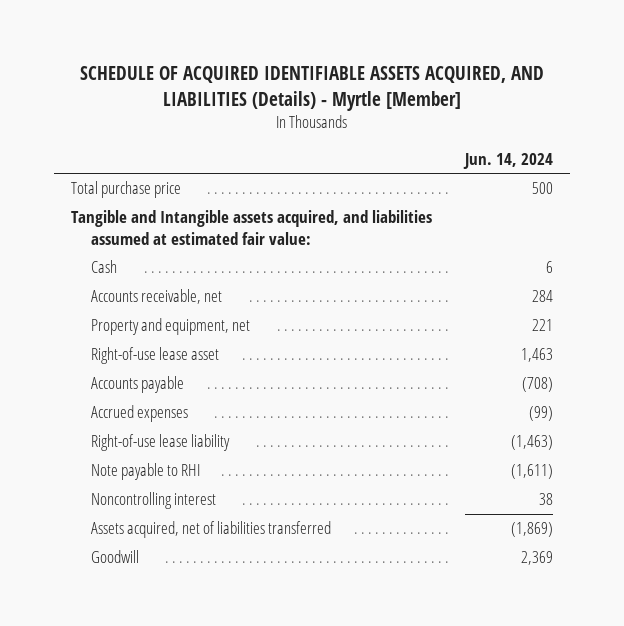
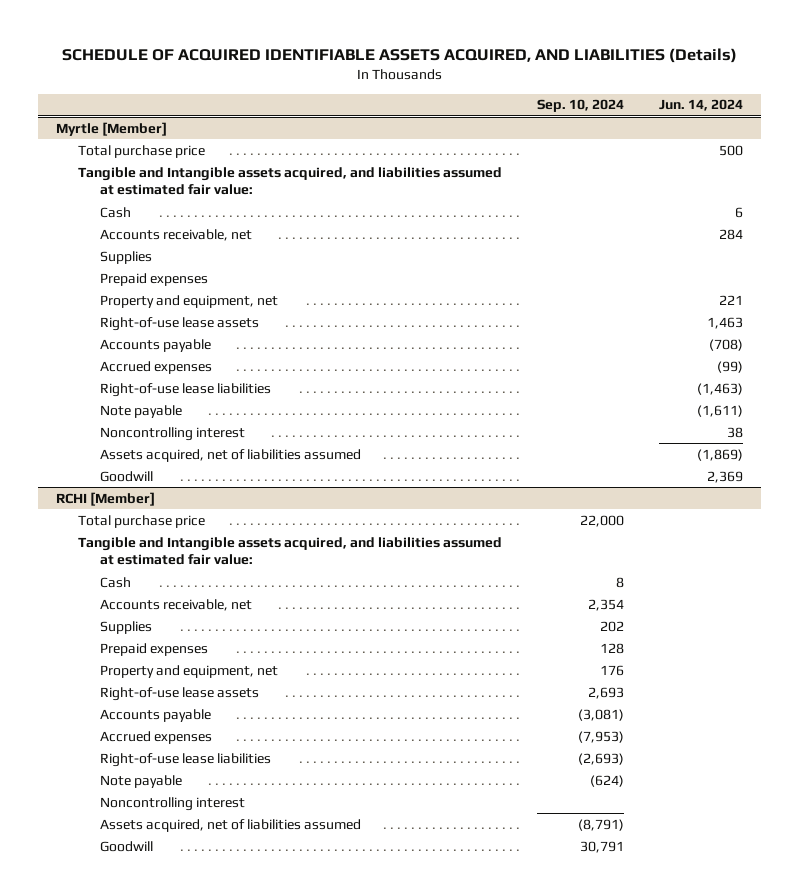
[80,65,545,111] SCHEDULE OF ACQUIRED IDENTIFIABLE ASSETS ACQUIRED, AND LIABILITIES (Details) - Myrtle [Member] -> [61,48,737,64] SCHEDULE OF ACQUIRED IDENTIFIABLE ASSETS ACQUIRED, AND LIABILITIES (Details)
none -> [537,99,625,113] Sep. 10, 2024
none -> [55,121,167,136] Myrtle [Member]
none -> [100,250,153,264] Supplies
none -> [100,272,209,286] Prepaid expenses
[91,347,220,365] Right-of-use lease asset -> [100,316,260,331] Right-of-use lease assets
[91,434,231,452] Right-of-use lease liability -> [100,382,272,397] Right-of-use lease liabilities
[91,463,201,481] Note payable to RHI -> [100,404,183,418] Note payable
[91,521,332,539] Assets acquired, net of liabilities transferred -> [100,448,362,462] Assets acquired, net of liabilities assumed
none -> [55,491,155,506] RCHI [Member]
none -> [77,514,205,528] Total purchase price
none -> [77,536,502,566] Tangible and Intangible assets acquired, and liabilities assumed at estimated fair value:
none -> [100,576,132,588] Cash
none -> [100,598,253,611] Accounts receivable, net
none -> [100,620,153,634] Supplies
none -> [100,642,209,656] Prepaid expenses
none -> [100,664,279,678] Property and equipment, net
none -> [100,686,260,701] Right-of-use lease assets
none -> [100,708,212,722] Accounts payable
none -> [100,730,213,744] Accrued expenses
none -> [100,752,272,767] Right-of-use lease liabilities
none -> [100,774,183,788] Note payable
none -> [100,796,246,811] Noncontrolling interest
none -> [100,818,362,832] Assets acquired, net of liabilities assumed
none -> [100,840,154,852] Goodwill

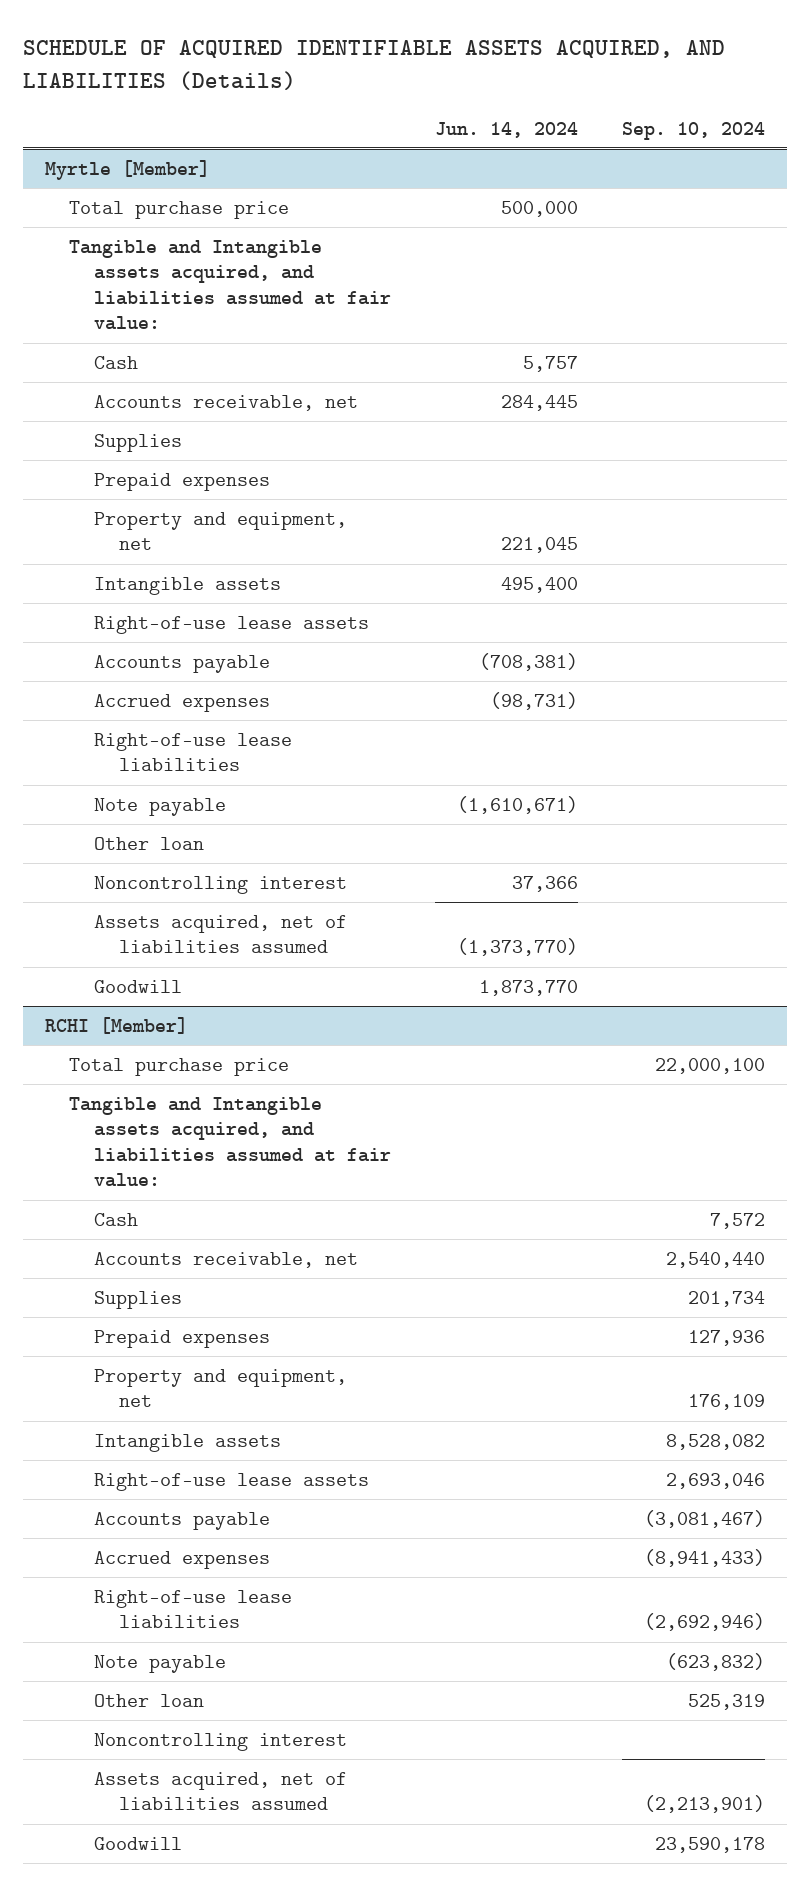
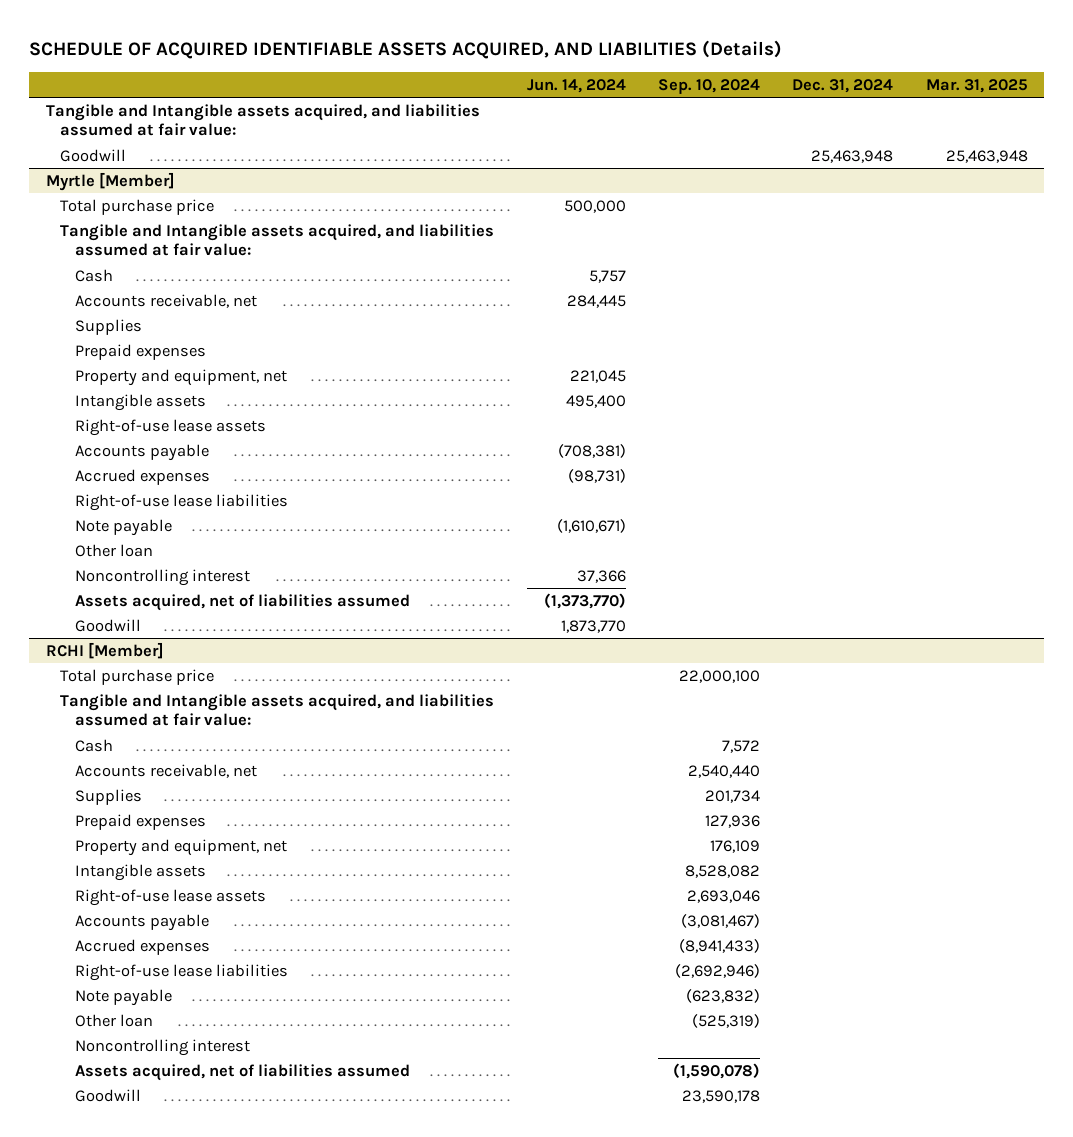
none -> [792,78,894,93] Dec. 31, 2024
none -> [925,78,1028,93] Mar. 31, 2025
none -> [45,103,480,137] Tangible and Intangible assets acquired, and liabilities assumed at fair value:
none -> [60,148,127,162] Goodwill
[687,1694,765,1711] 525,319 -> [691,1013,760,1028] (525,319)
[643,1795,765,1814] (2,213,901) -> [672,1062,760,1079] (1,590,078)

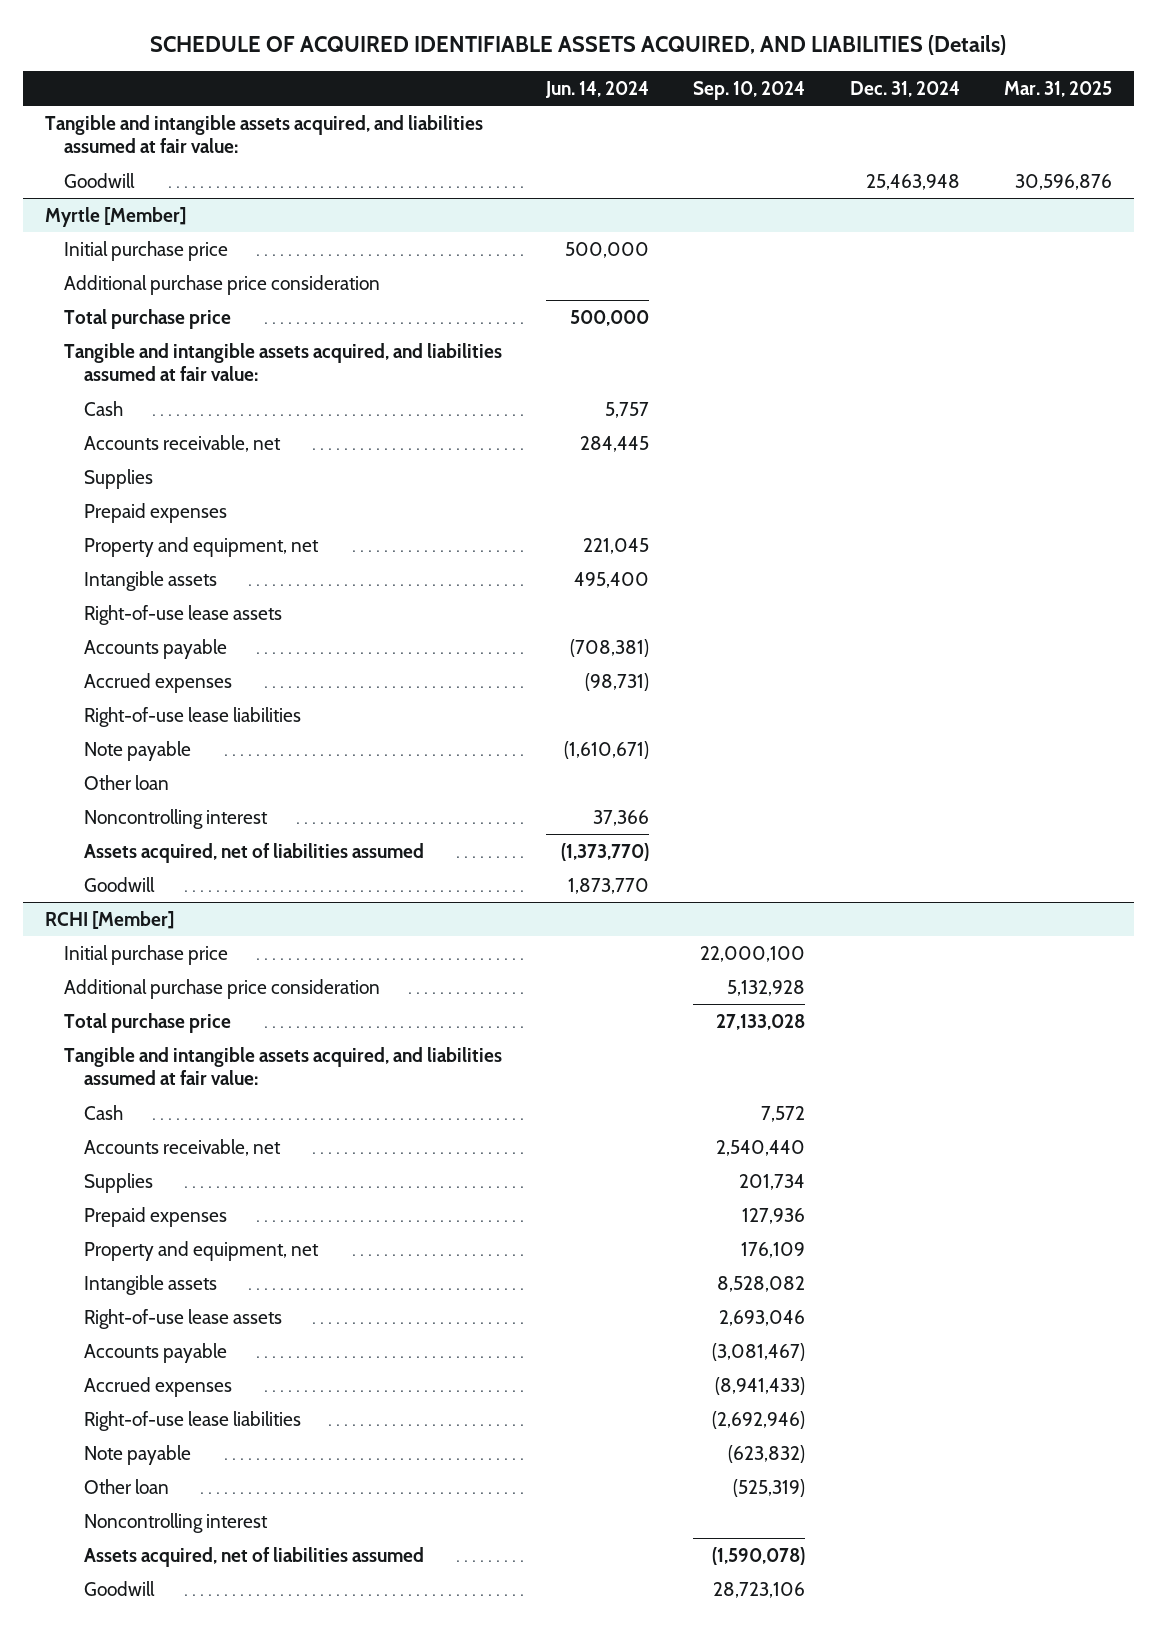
[45,103,480,137] Tangible and Intangible assets acquired, and liabilities assumed at fair value: -> [44,114,483,154] Tangible and intangible assets acquired, and liabilities assumed at fair value:
[945,149,1028,163] 25,463,948 -> [1014,173,1112,190] 30,596,876
none -> [64,240,229,261] Initial purchase price
none -> [64,274,381,295] Additional purchase price consideration
[60,223,495,257] Tangible and Intangible assets acquired, and liabilities assumed at fair value: -> [64,342,503,382] Tangible and intangible assets acquired, and liabilities assumed at fair value:
none -> [64,944,229,965] Initial purchase price
none -> [64,978,381,999] Additional purchase price consideration
[678,669,760,683] 22,000,100 -> [716,1013,806,1030] 27,133,028
[60,693,495,727] Tangible and Intangible assets acquired, and liabilities assumed at fair value: -> [64,1046,503,1086] Tangible and intangible assets acquired, and liabilities assumed at fair value:
[681,1089,760,1103] 23,590,178 -> [713,1581,806,1598] 28,723,106

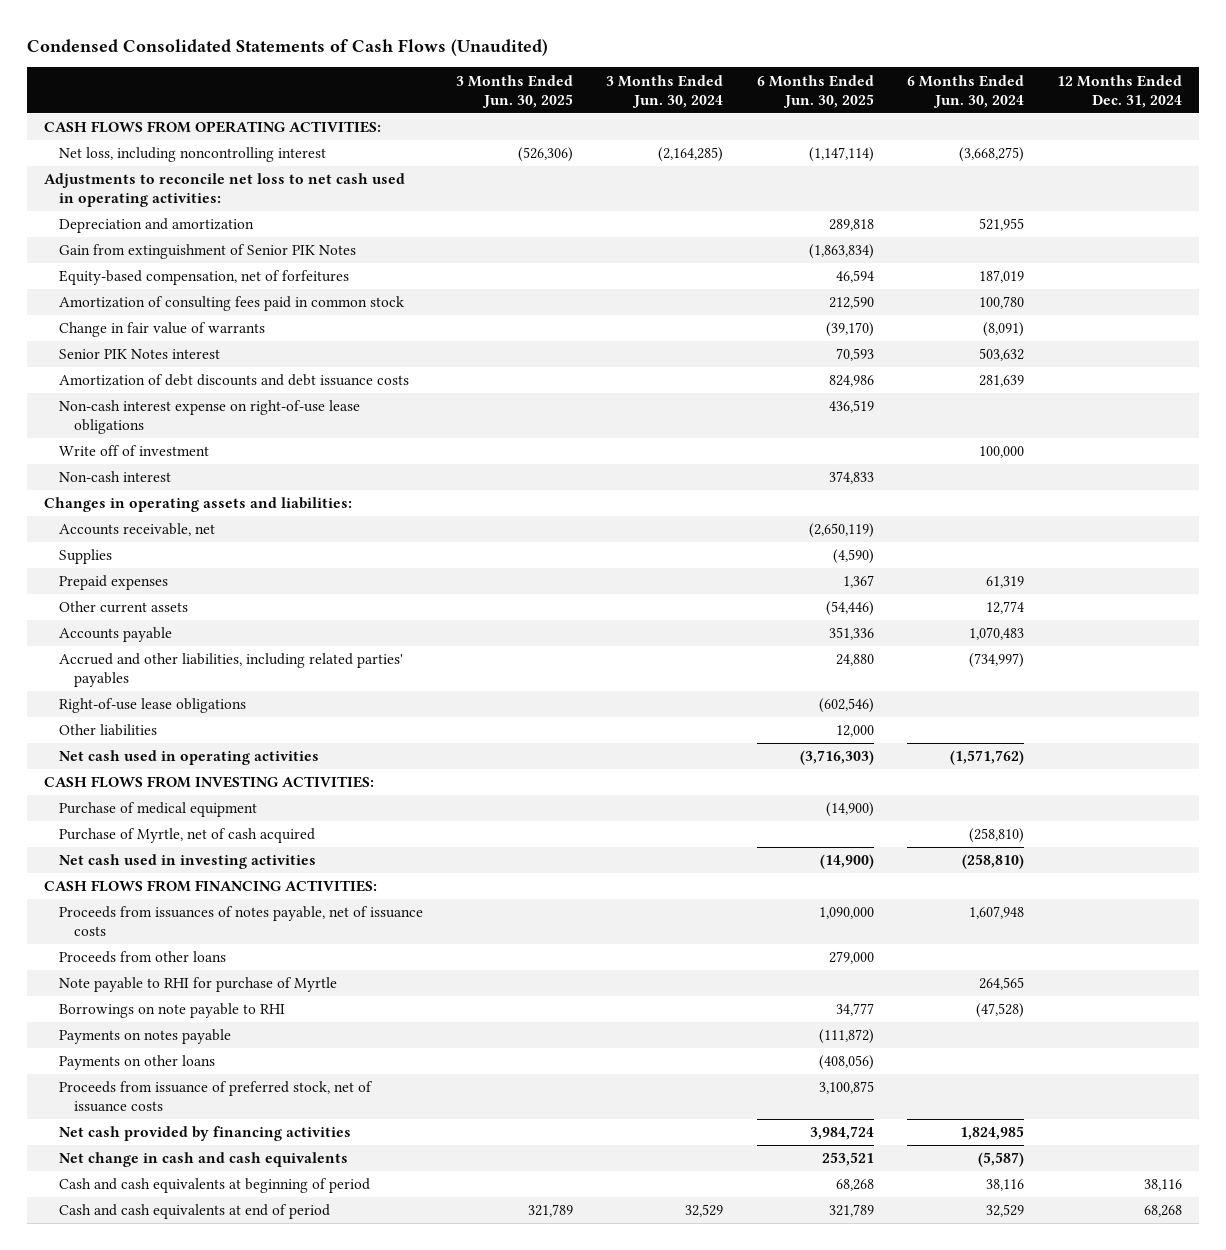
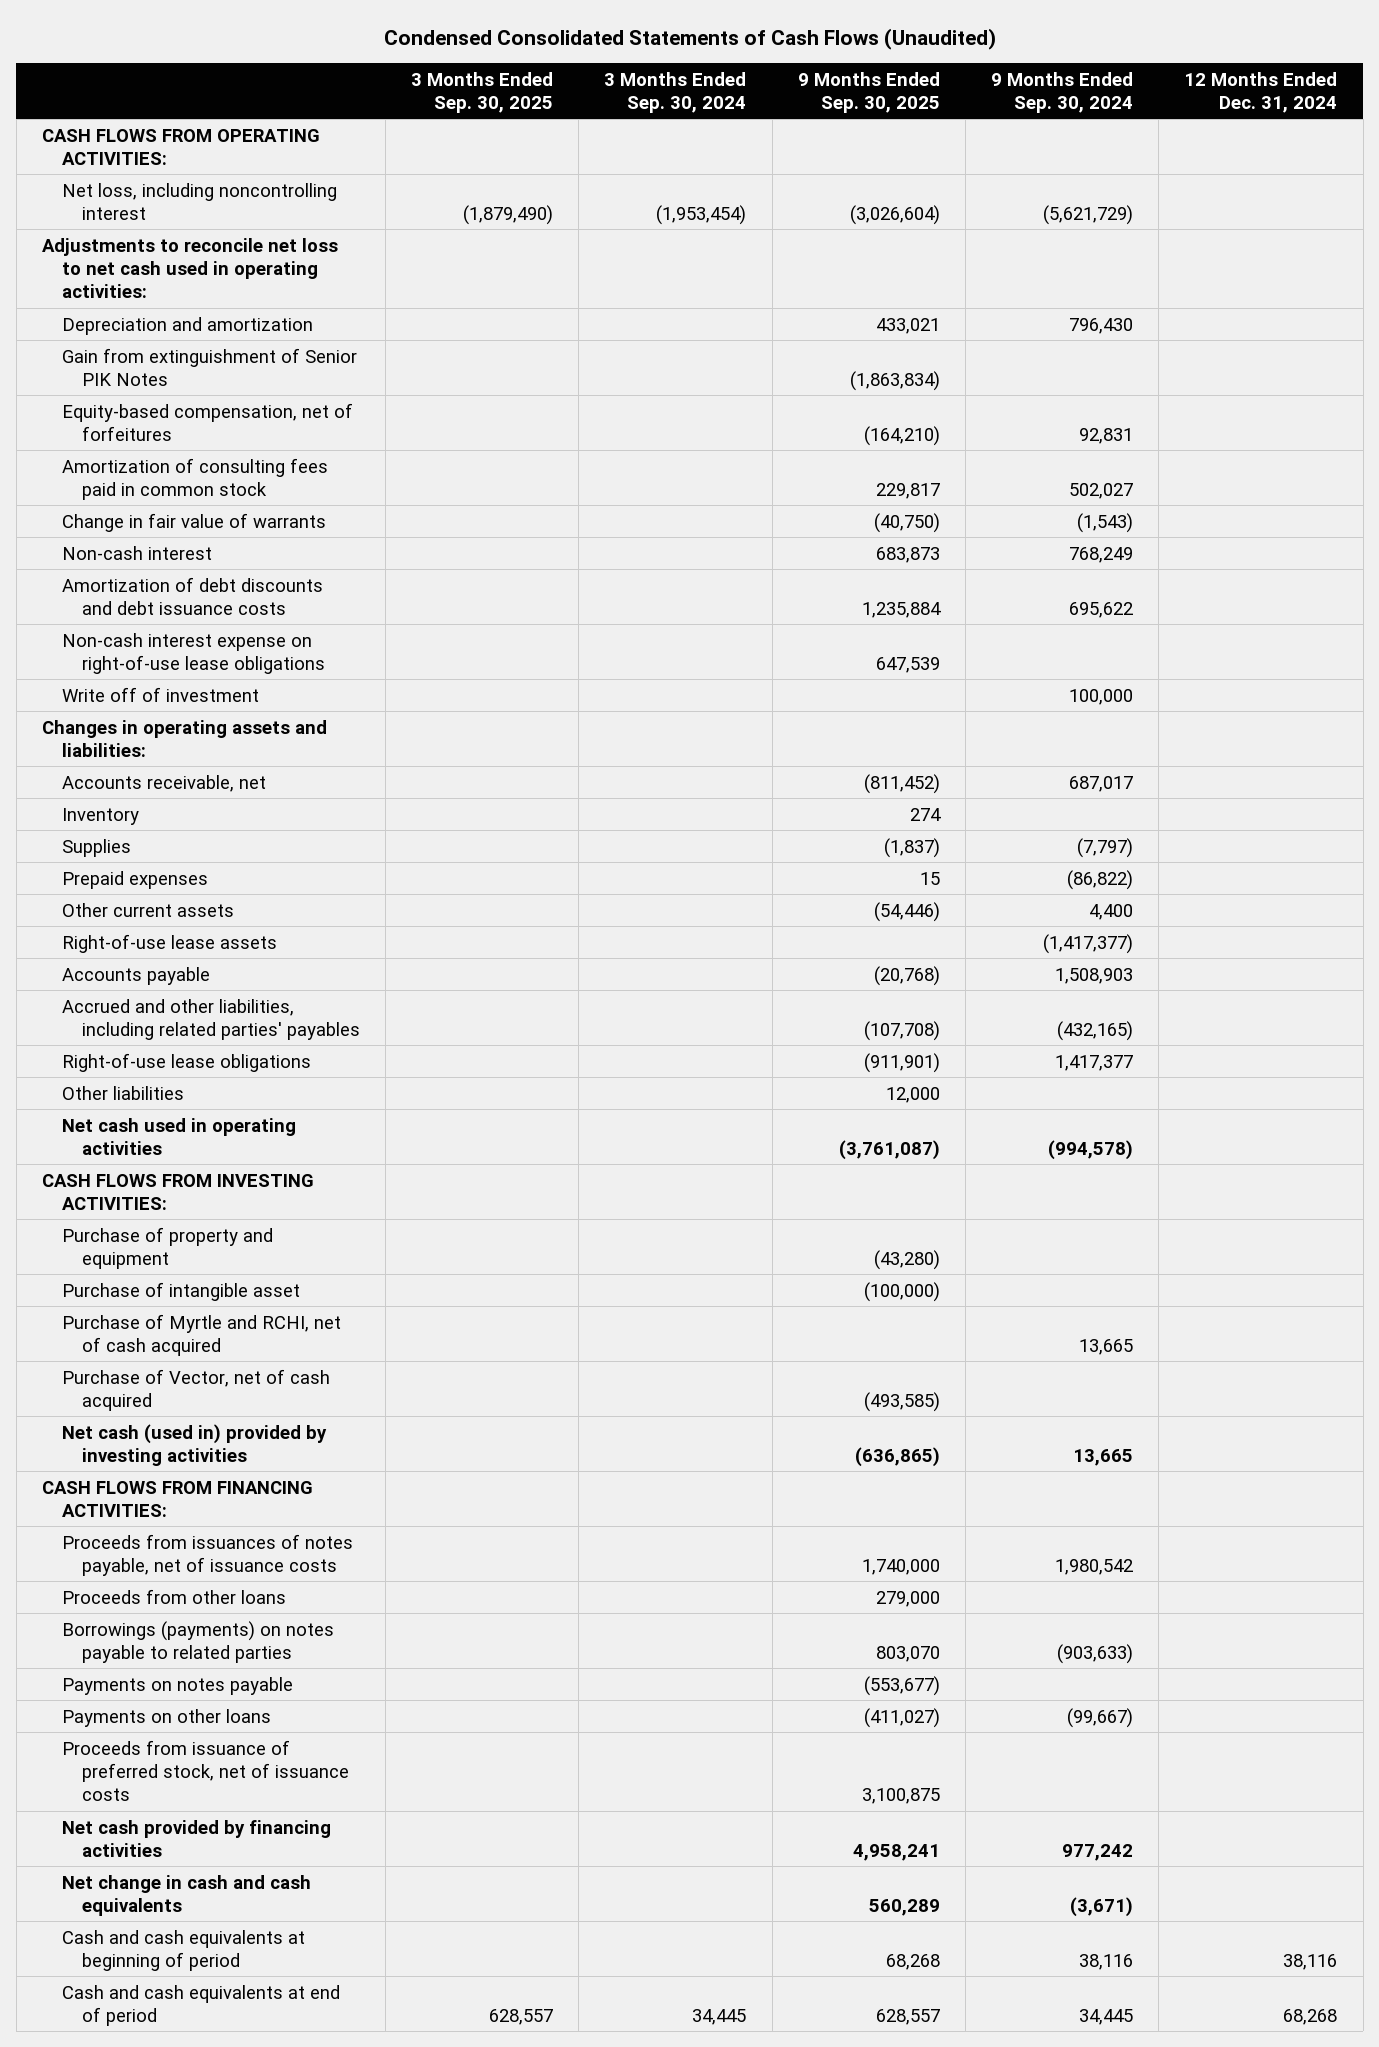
[456,74,574,108] 3 Months Ended Jun. 30, 2025 -> none
[606,74,724,108] 3 Months Ended Jun. 30, 2024 -> none
[756,74,874,108] 6 Months Ended Jun. 30, 2025 -> none
[906,74,1024,108] 6 Months Ended Jun. 30, 2024 -> none
none -> [410,71,553,113] 3 Months Ended Sep. 30, 2025
none -> [604,71,747,113] 3 Months Ended Sep. 30, 2024
none -> [797,71,940,113] 9 Months Ended Sep. 30, 2025
none -> [991,71,1134,113] 9 Months Ended Sep. 30, 2024
[58,349,220,360] Senior PIK Notes interest -> none
[58,471,171,483] Non-cash interest -> [61,545,212,560] Non-cash interest
none -> [61,807,139,825] Inventory
none -> [61,933,277,953] Right-of-use lease assets
[58,802,257,818] Purchase of medical equipment -> [61,1226,273,1269] Purchase of property and equipment
none -> [61,1281,300,1301] Purchase of intangible asset
[58,828,315,844] Purchase of Myrtle, net of cash acquired -> [61,1313,341,1356] Purchase of Myrtle and RCHI, net of cash acquired
none -> [61,1368,330,1411] Purchase of Vector, net of cash acquired
[58,854,316,870] Net cash used in investing activities -> [61,1423,327,1466] Net cash (used in) provided by investing activities
[58,977,337,993] Note payable to RHI for purchase of Myrtle -> none
[58,1003,285,1019] Borrowings on note payable to RHI -> [61,1620,334,1663] Borrowings (payments) on notes payable to related parties

